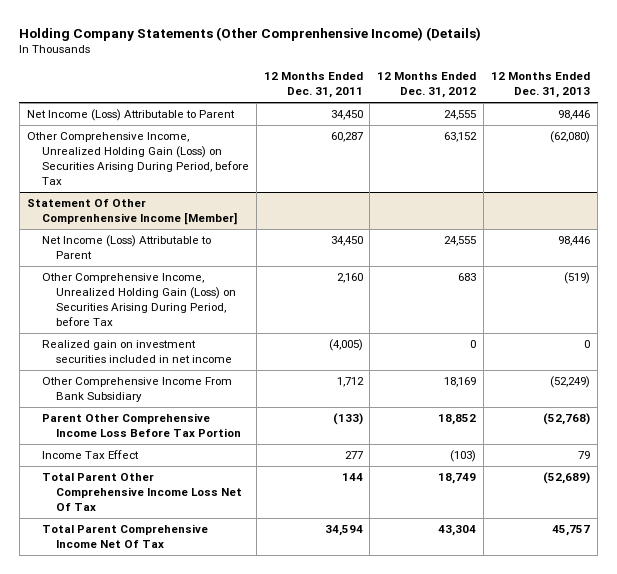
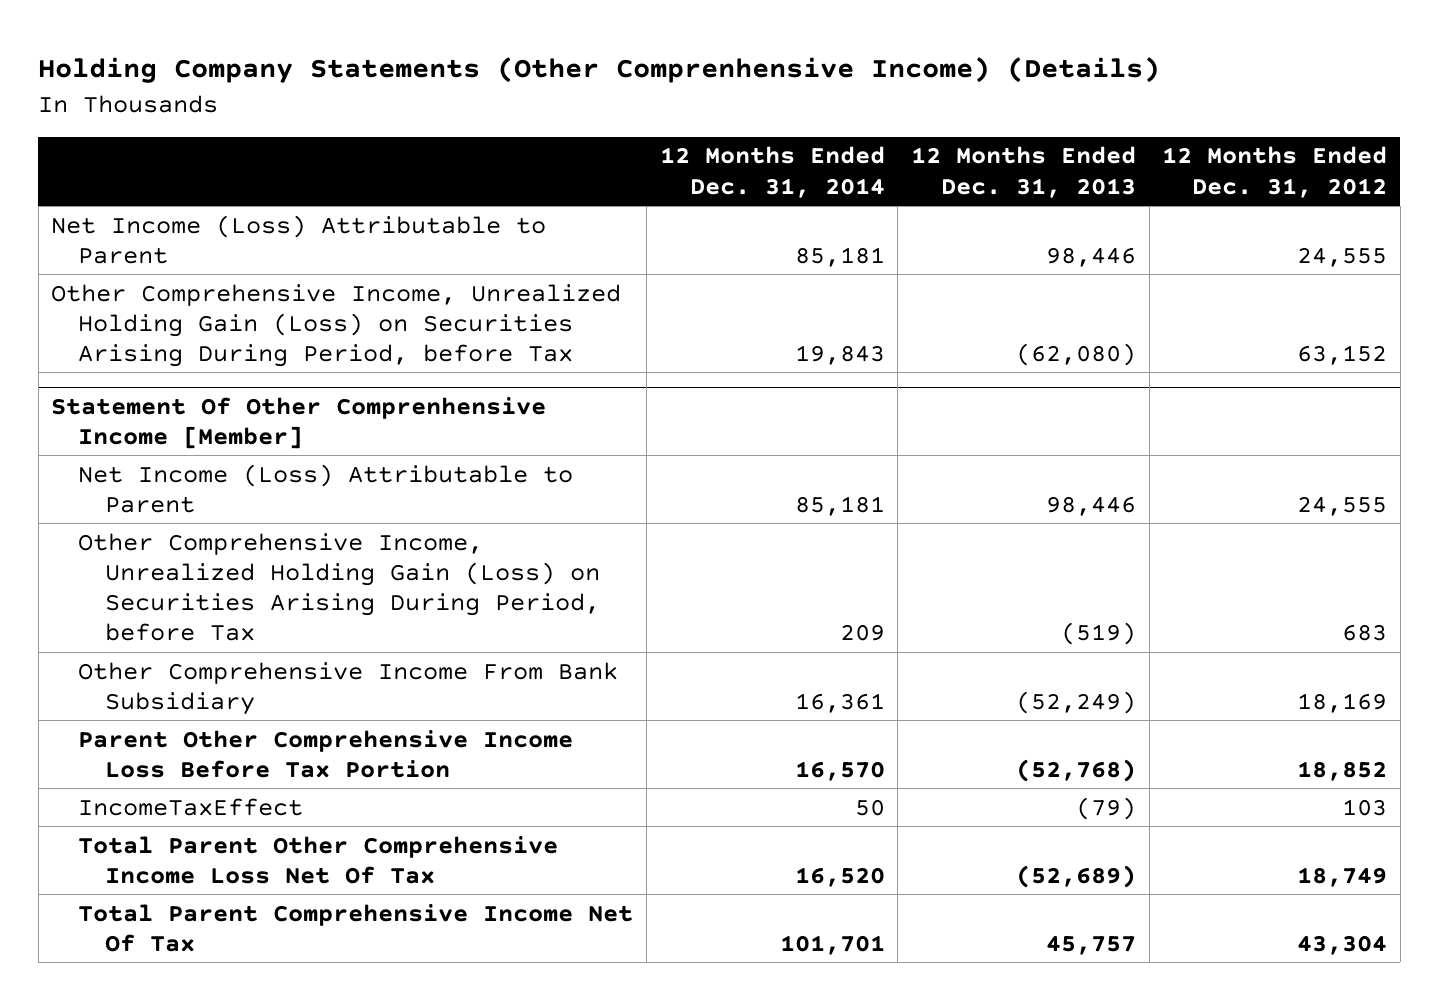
[263,72,363,99] 12 Months Ended Dec. 31, 2011 -> none
none -> [659,146,885,198] 12 Months Ended Dec. 31, 2014
[41,340,233,364] Realized gain on investment securities included in net income -> none
[41,450,139,460] Income Tax Effect -> none
none -> [78,797,304,816] IncomeTaxEffect

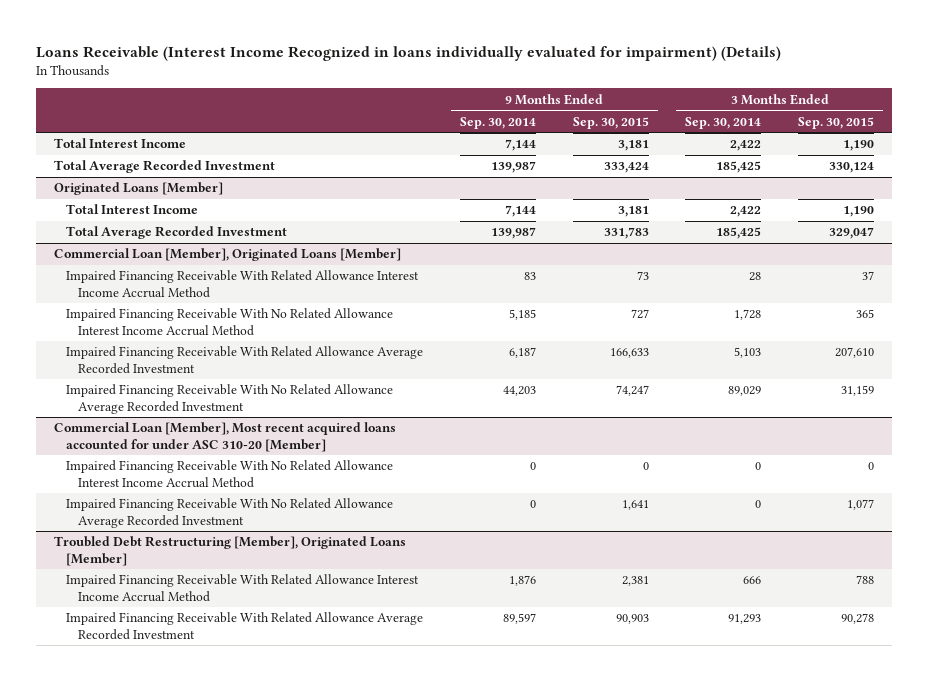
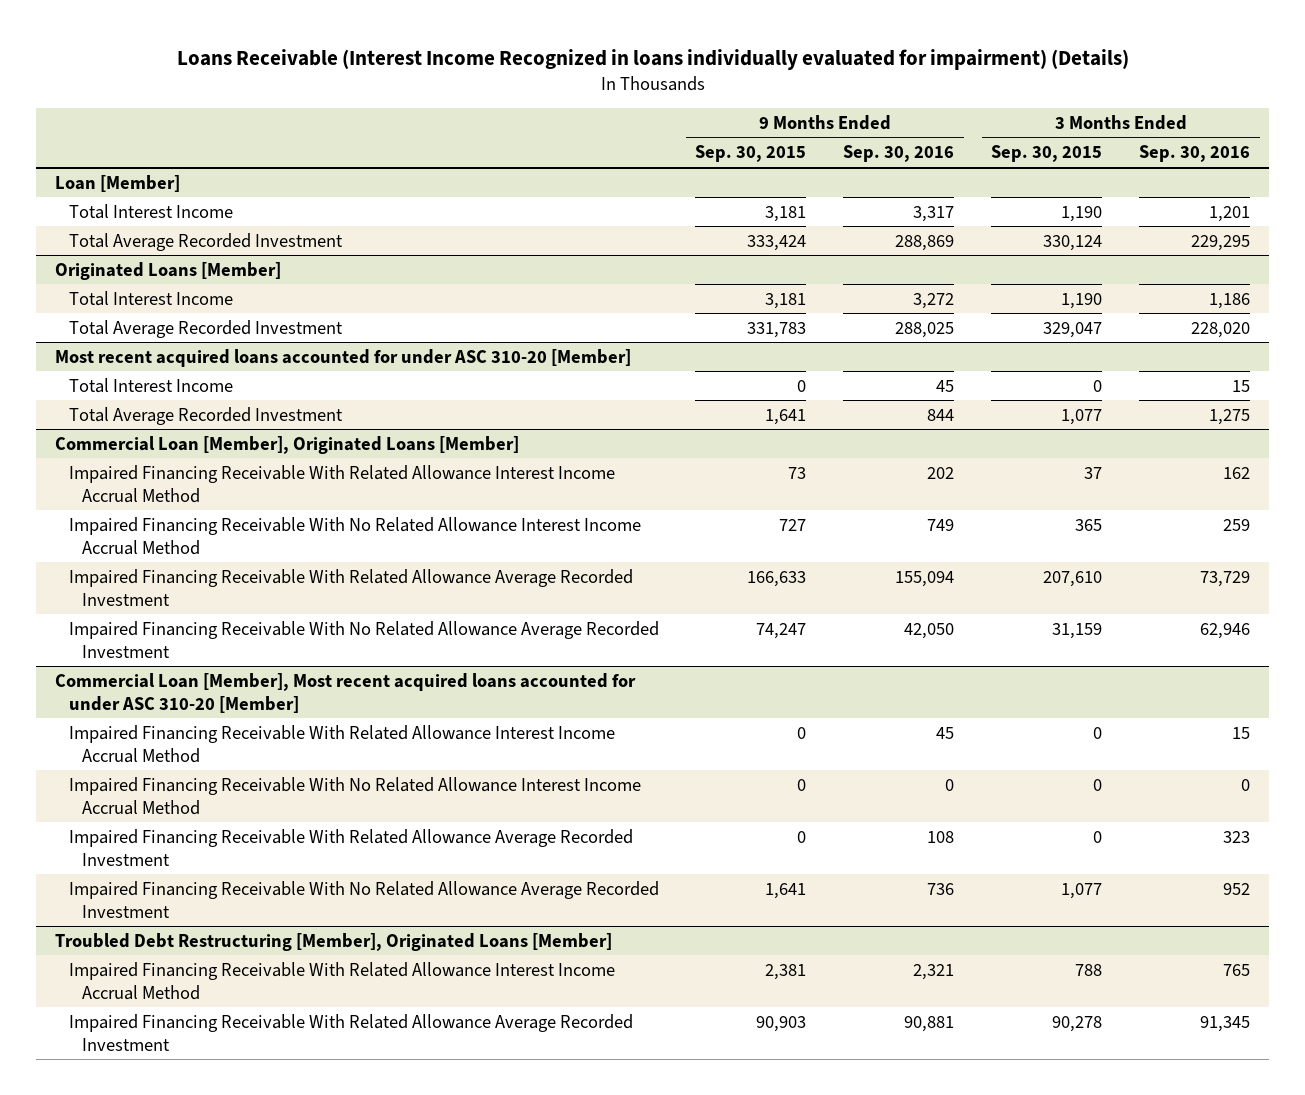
[459,116,536,129] Sep. 30, 2014 -> none
[685,116,762,129] Sep. 30, 2014 -> none
none -> [843,145,955,163] Sep. 30, 2016
none -> [1139,145,1251,163] Sep. 30, 2016
none -> [54,174,180,192] Loan [Member]
none -> [54,348,631,367] Most recent acquired loans accounted for under ASC 310-20 [Member]
none -> [68,377,233,393] Total Interest Income
none -> [68,406,343,425] Total Average Recorded Investment
none -> [68,724,615,763] Impaired Financing Receivable With Related Allowance Interest Income Accrual Method
none -> [68,828,633,866] Impaired Financing Receivable With Related Allowance Average Recorded Investment

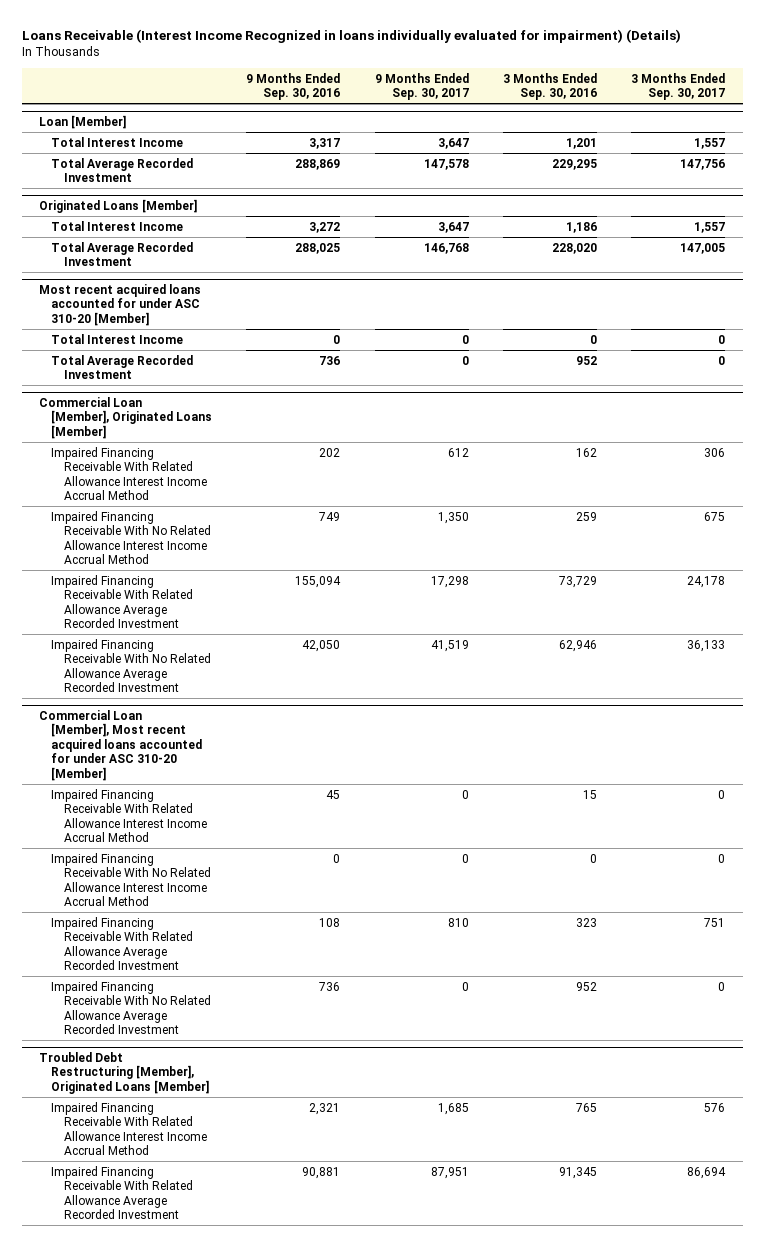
[695,145,807,163] Sep. 30, 2015 -> none
[991,145,1103,163] Sep. 30, 2015 -> none
none -> [374,72,469,101] 9 Months Ended Sep. 30, 2017
none -> [631,72,726,101] 3 Months Ended Sep. 30, 2017
[936,379,955,392] 45 -> [333,334,341,344] 0
[1232,379,1251,392] 15 -> [590,334,598,344] 0
[927,408,955,421] 844 -> [319,355,341,365] 736
[1209,408,1251,425] 1,275 -> [576,355,598,365] 952

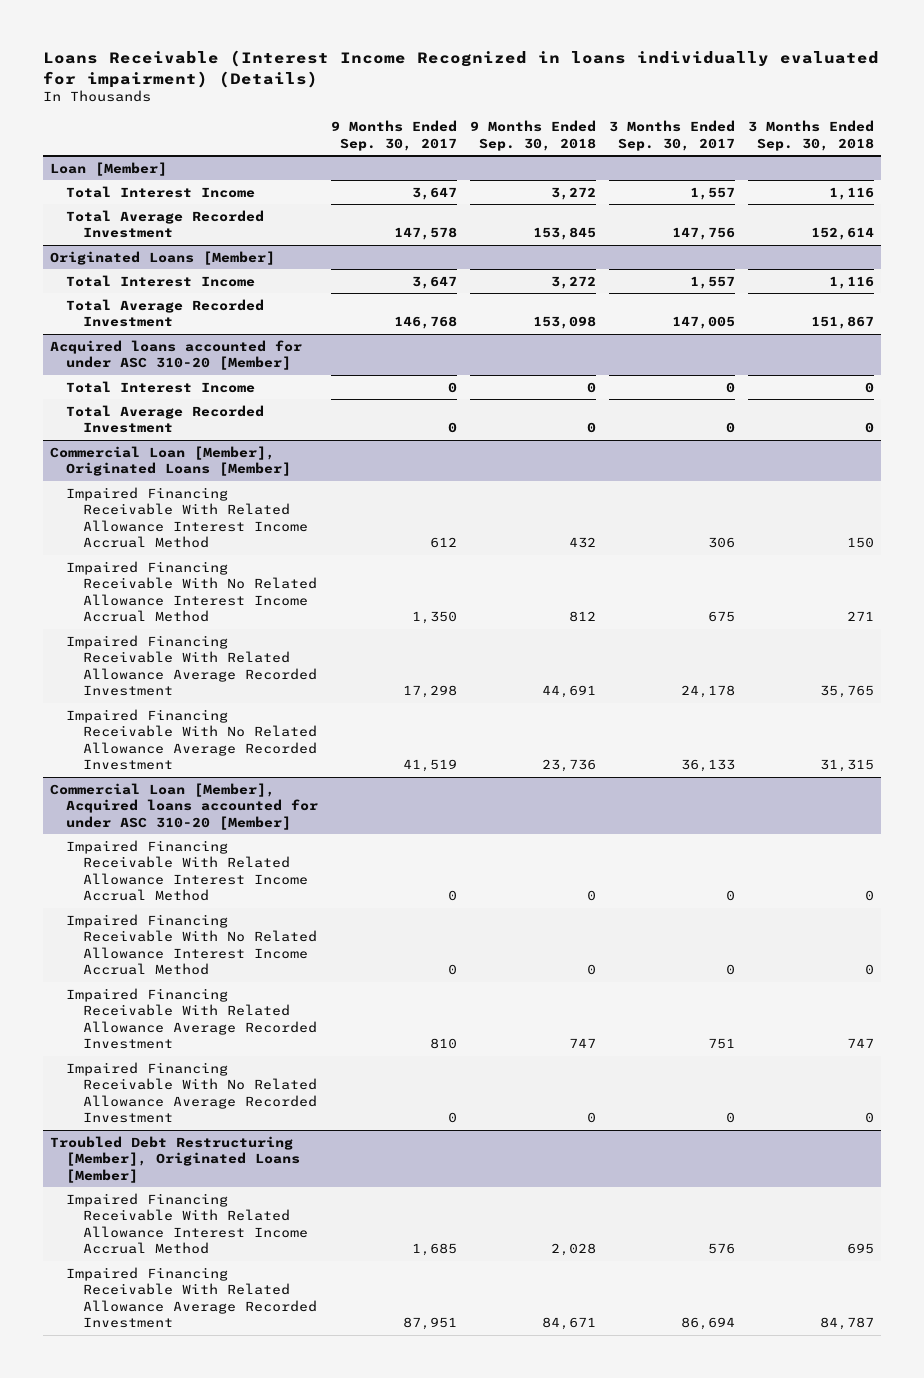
[246,72,341,101] 9 Months Ended Sep. 30, 2016 -> none
[503,72,598,101] 3 Months Ended Sep. 30, 2016 -> none
none -> [470,119,597,151] 9 Months Ended Sep. 30, 2018
none -> [748,119,875,151] 3 Months Ended Sep. 30, 2018
[38,283,201,326] Most recent acquired loans accounted for under ASC 310-20 [Member] -> [49,339,302,371] Acquired loans accounted for under ASC 310-20 [Member]
[38,709,203,781] Commercial Loan [Member], Most recent acquired loans accounted for under ASC 310-20 [Member] -> [49,782,319,830] Commercial Loan [Member], Acquired loans accounted for under ASC 310-20 [Member]

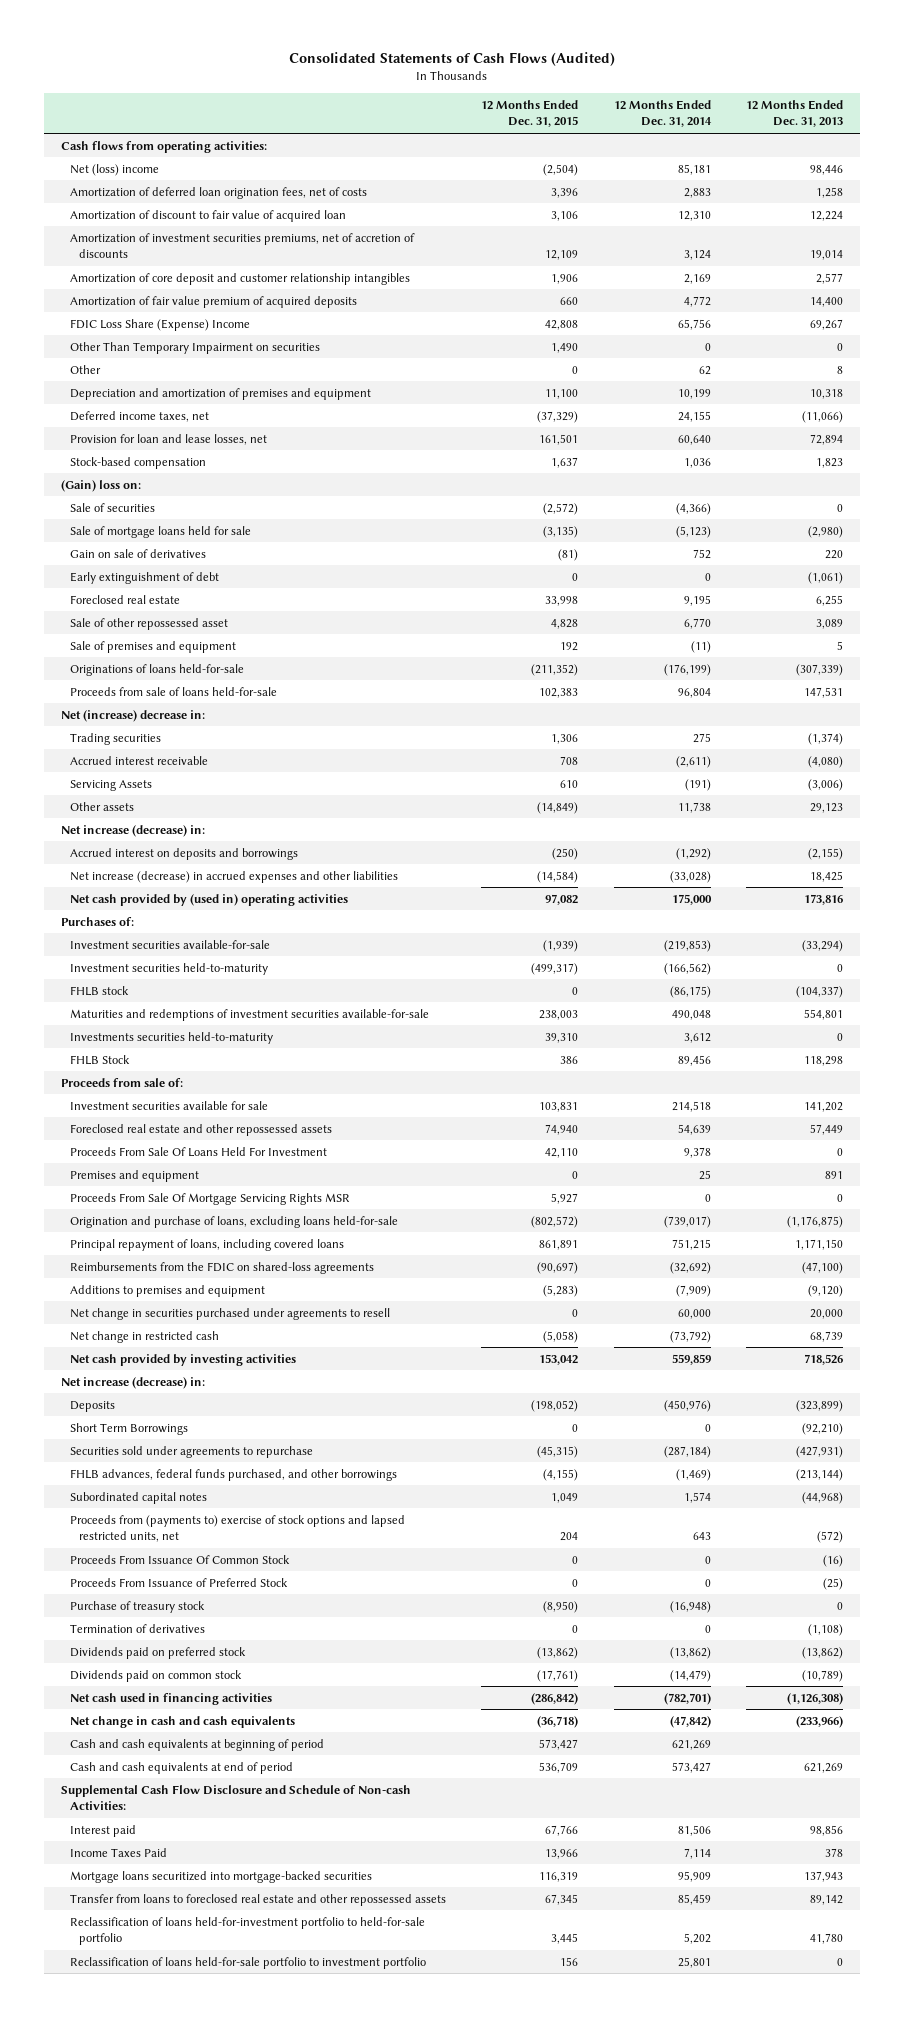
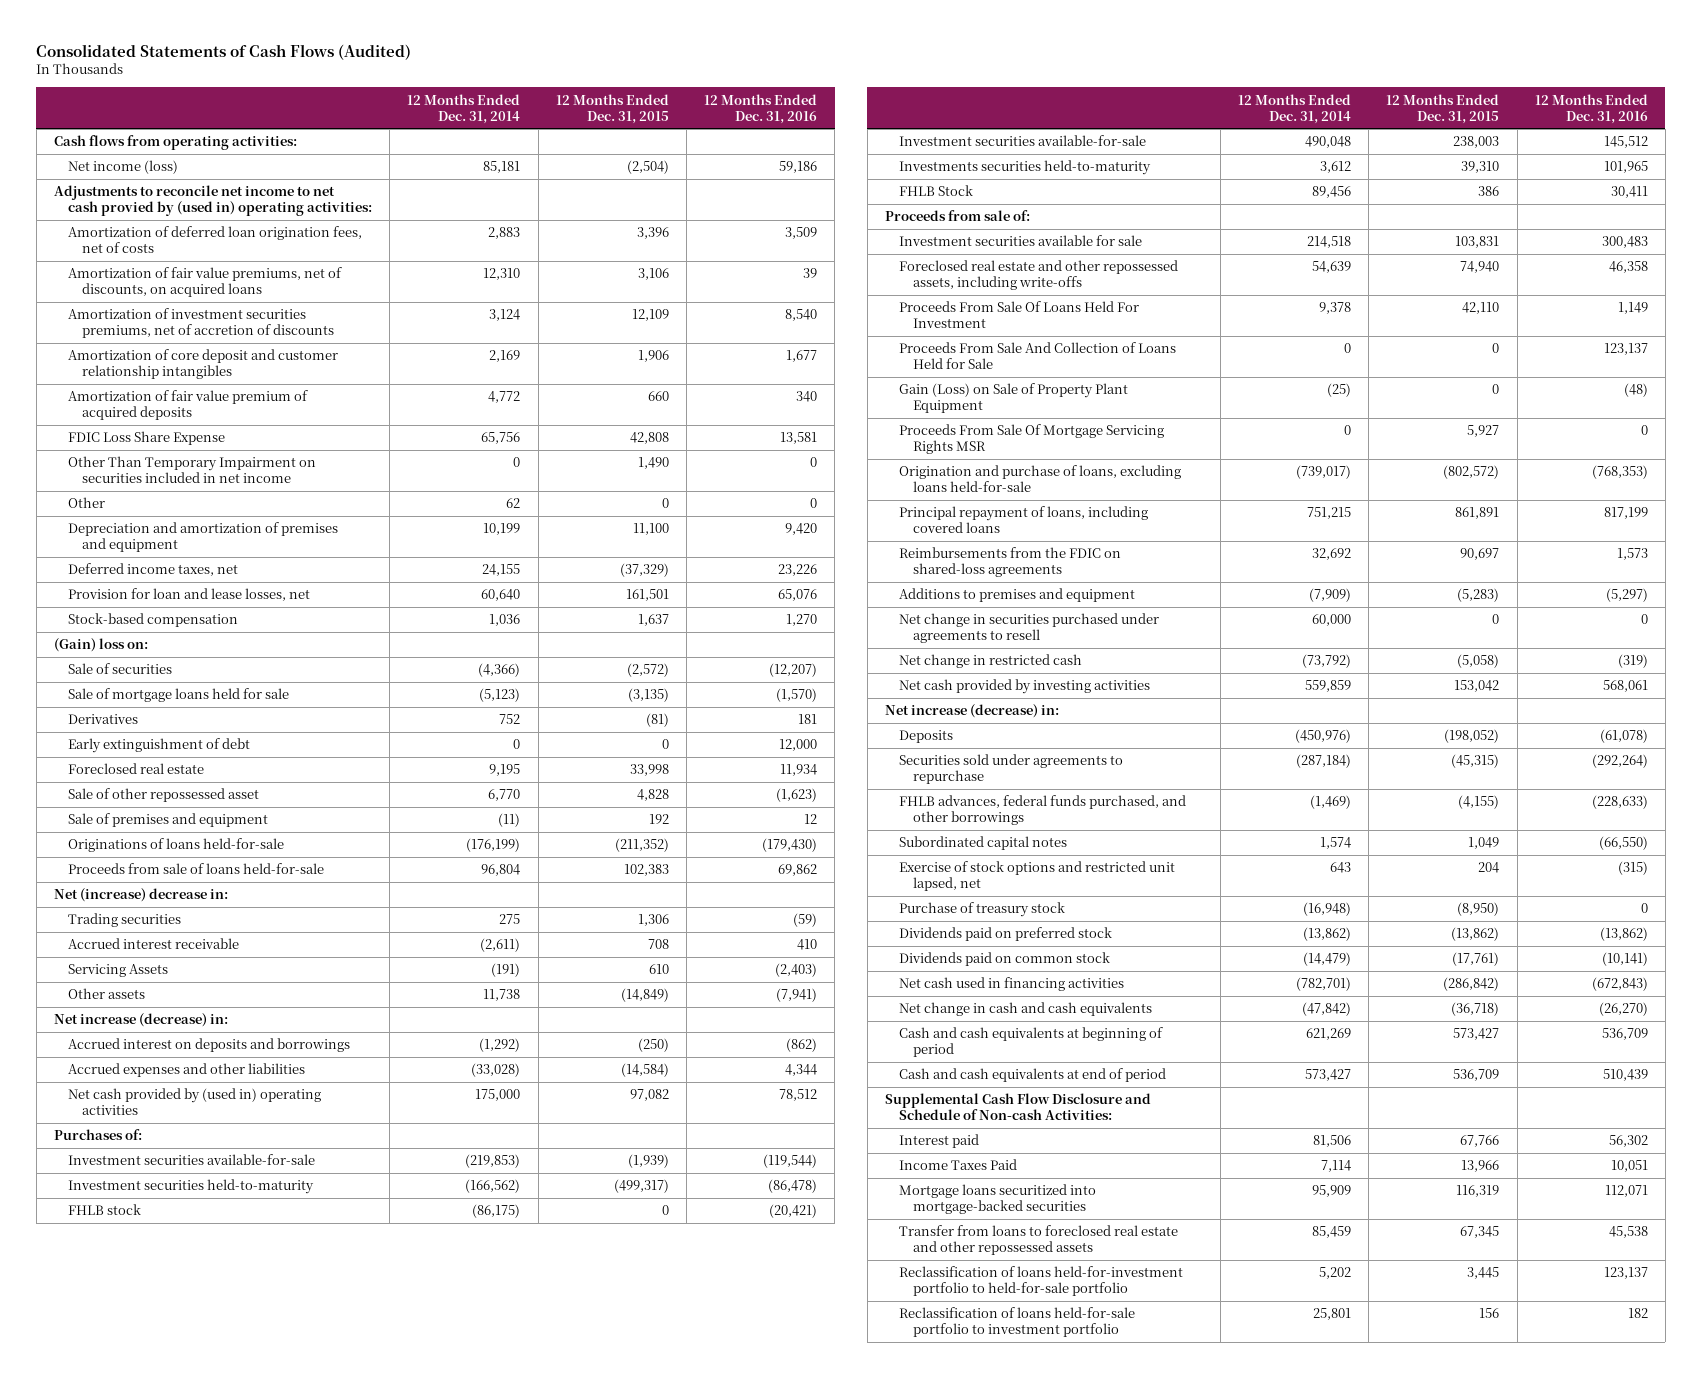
[745,100,843,128] 12 Months Ended Dec. 31, 2013 -> none
none -> [703,93,817,124] 12 Months Ended Dec. 31, 2016
[70,163,160,176] Net (loss) income -> [68,160,179,175] Net income (loss)
none -> [53,185,373,217] Adjustments to reconcile net income to net cash provied by (used in) operating activities:
[70,209,347,222] Amortization of discount to fair value of acquired loan -> [68,267,343,298] Amortization of fair value premiums, net of discounts, on acquired loans
[70,318,251,331] FDIC Loss Share (Expense) Income -> [68,431,226,446] FDIC Loss Share Expense
[70,341,321,354] Other Than Temporary Impairment on securities -> [68,456,317,484] Other Than Temporary Impairment on securities included in net income
[70,548,207,558] Gain on sale of derivatives -> [68,714,139,725] Derivatives
[70,870,399,883] Net increase (decrease) in accrued expenses and other liabilities -> [68,1063,306,1078] Accrued expenses and other liabilities
[70,1008,430,1021] Maturities and redemptions of investment securities available-for-sale -> [899,135,1147,147] Investment securities available-for-sale
[70,1123,333,1136] Foreclosed real estate and other repossessed assets -> [899,260,1179,291] Foreclosed real estate and other repossessed assets, including write-offs
[70,1169,200,1182] Premises and equipment -> none
none -> [899,342,1177,370] Proceeds From Sale And Collection of Loans Held for Sale
none -> [899,383,1129,414] Gain (Loss) on Sale of Property Plant Equipment
[537,1261,579,1274] (90,697) -> [1460,548,1500,561] 90,697
[669,1261,711,1274] (32,692) -> [1312,548,1352,561] 32,692
[70,1422,189,1435] Short Term Borrowings -> none
[70,1554,291,1564] Proceeds From Issuance Of Common Stock -> none
[70,1577,289,1587] Proceeds From Issuance of Preferred Stock -> none
[70,1514,406,1543] Proceeds from (payments to) exercise of stock options and lapsed restricted units, net -> [899,861,1176,892] Exercise of stock options and restricted unit lapsed, net
[70,1623,206,1633] Termination of derivatives -> none

